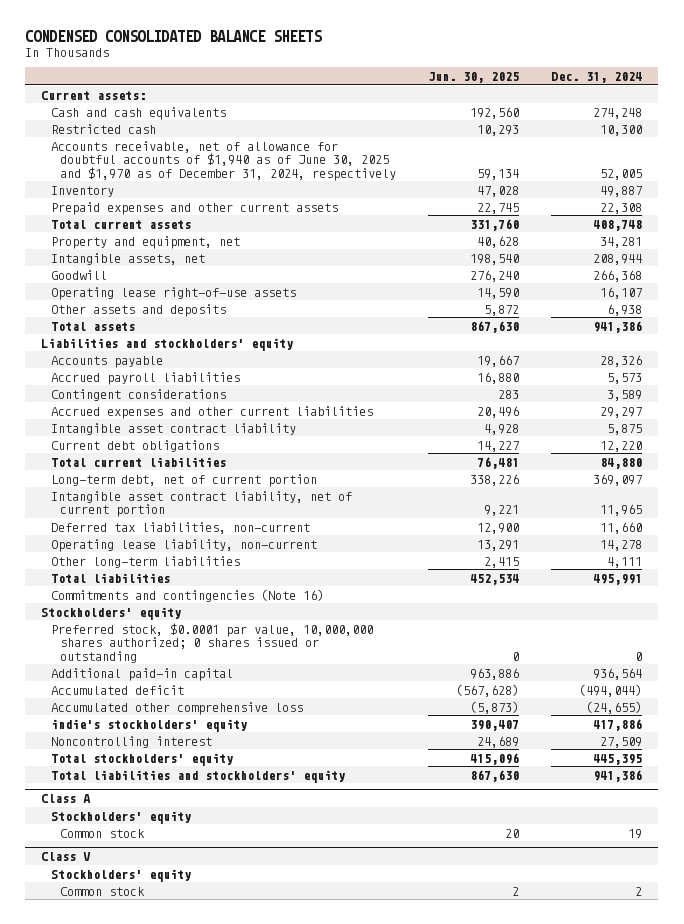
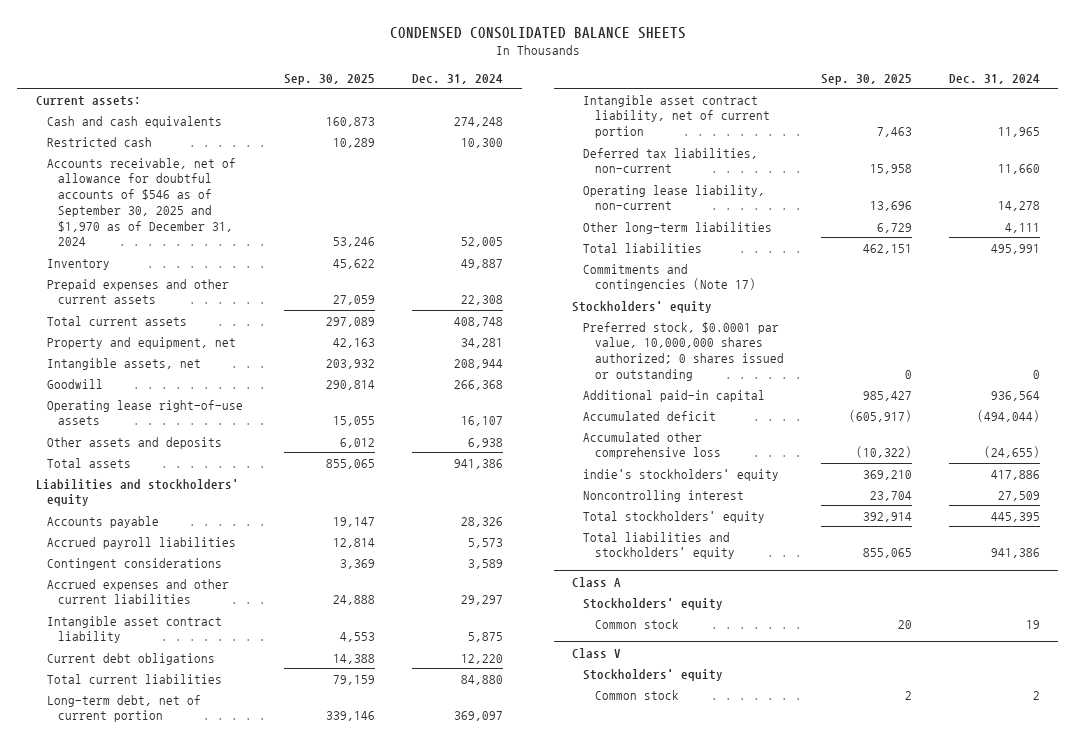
[428,71,520,83] Jun. 30, 2025 -> none
none -> [284,73,376,85] Sep. 30, 2025
[50,140,397,181] Accounts receivable, net of allowance for doubtful accounts of $1,940 as of June 30, 2025 and $1,970 as of December 31, 2024, respectively -> [47,157,237,247] Accounts receivable, net of allowance for doubtful accounts of $546 as of September 30, 2025 and $1,970 as of December 31, 2024
[50,588,324,602] Commitments and contingencies (Note 16) -> [583,263,756,292] Commitments and contingencies (Note 17)

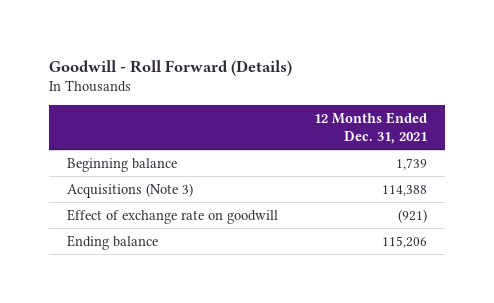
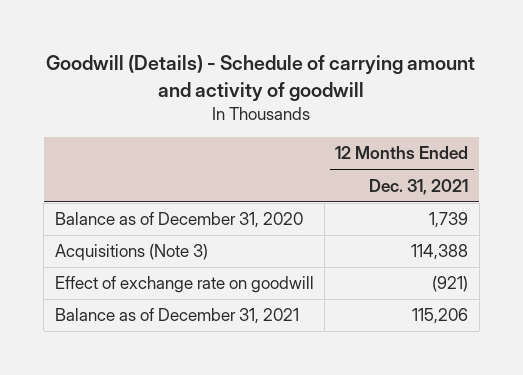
[49,59,293,76] Goodwill - Roll Forward (Details) -> [46,55,476,101] Goodwill (Details) - Schedule of carrying amount and activity of goodwill
[67,157,178,172] Beginning balance -> [54,212,303,229] Balance as of December 31, 2020
[67,234,159,250] Ending balance -> [54,308,299,325] Balance as of December 31, 2021

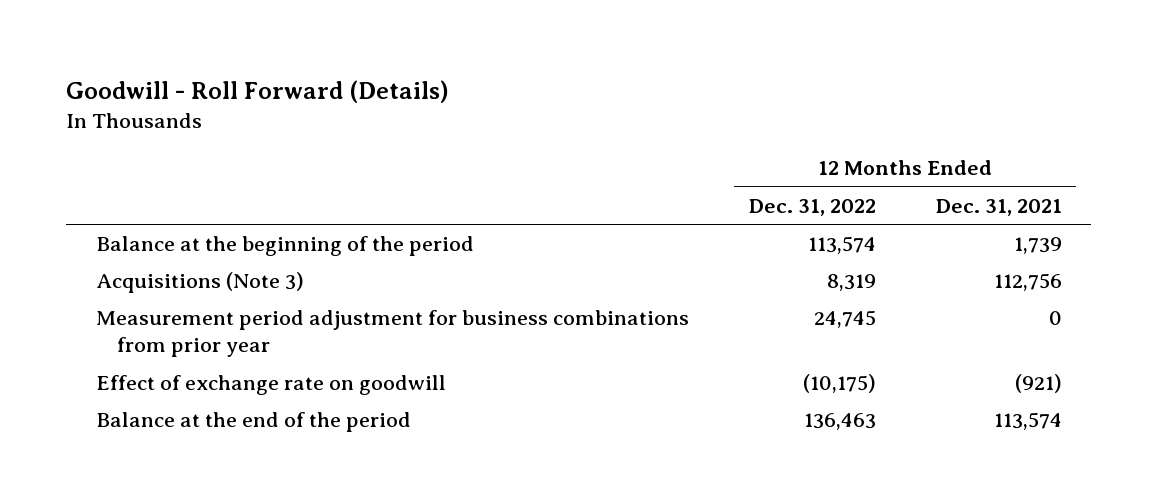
[46,55,476,101] Goodwill (Details) - Schedule of carrying amount and activity of goodwill -> [66,80,450,104] Goodwill - Roll Forward (Details)
none -> [748,198,876,216] Dec. 31, 2022
[54,212,303,229] Balance as of December 31, 2020 -> [96,236,475,257] Balance at the beginning of the period
[411,244,469,261] 114,388 -> [993,273,1062,292] 112,756
none -> [96,310,690,358] Measurement period adjustment for business combinations from prior year
[54,308,299,325] Balance as of December 31, 2021 -> [96,412,412,433] Balance at the end of the period
[412,308,469,325] 115,206 -> [993,412,1062,431] 113,574

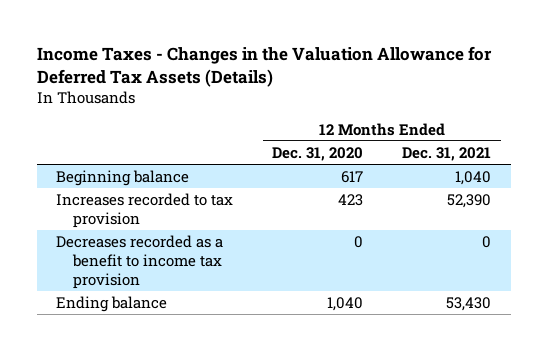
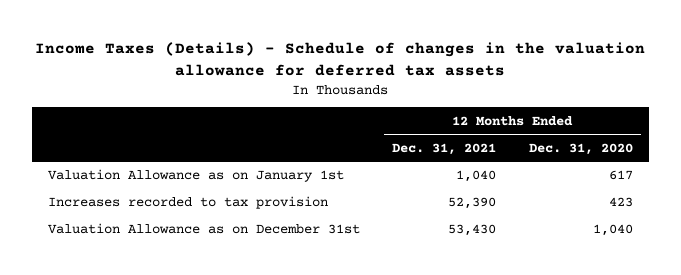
[36,45,492,87] Income Taxes - Changes in the Valuation Allowance for Deferred Tax Assets (Details) -> [35,42,646,76] Income Taxes (Details) - Schedule of changes in the valuation allowance for deferred tax assets
[56,170,190,187] Beginning balance -> [47,169,344,183] Valuation Allowance as on January 1st
[56,235,224,289] Decreases recorded as a benefit to income tax provision -> none
[56,296,168,313] Ending balance -> [47,223,360,235] Valuation Allowance as on December 31st

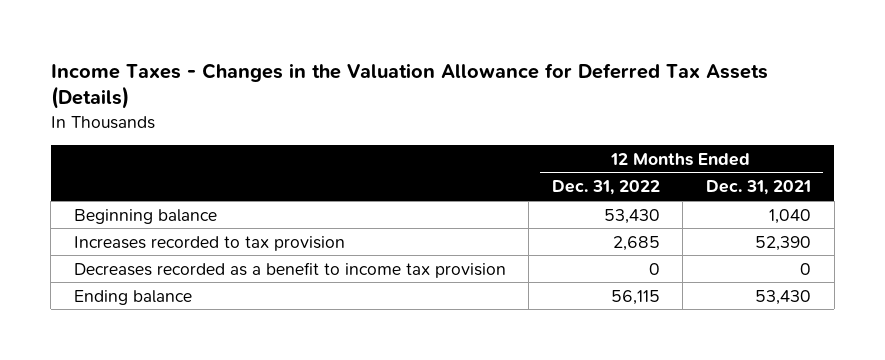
[35,42,646,76] Income Taxes (Details) - Schedule of changes in the valuation allowance for deferred tax assets -> [50,62,768,110] Income Taxes - Changes in the Valuation Allowance for Deferred Tax Assets (Details)
[528,142,633,155] Dec. 31, 2020 -> none
none -> [551,180,660,196] Dec. 31, 2022
[47,169,344,183] Valuation Allowance as on January 1st -> [73,208,217,224] Beginning balance
none -> [73,261,506,278] Decreases recorded as a benefit to income tax provision
[47,223,360,235] Valuation Allowance as on December 31st -> [73,289,192,305] Ending balance

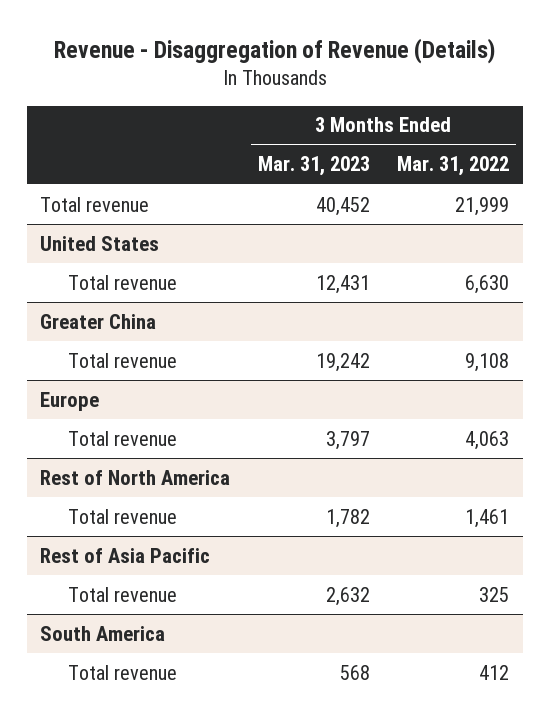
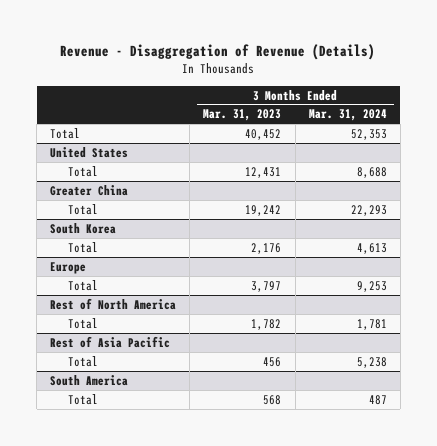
[397,156,510,177] Mar. 31, 2022 -> none
none -> [308,109,387,122] Mar. 31, 2024
[40,196,150,212] Total revenue -> [50,127,81,139] Total
[68,274,178,290] Total revenue -> [67,165,98,177] Total
[68,352,178,368] Total revenue -> [67,203,98,215] Total
none -> [50,222,117,234] South Korea
none -> [67,241,98,253] Total
[68,430,178,446] Total revenue -> [67,279,98,291] Total
[68,508,178,524] Total revenue -> [67,317,98,329] Total
[68,586,178,602] Total revenue -> [67,355,98,367] Total
[325,586,370,606] 2,632 -> [263,356,282,367] 456
[68,664,178,680] Total revenue -> [67,393,98,405] Total

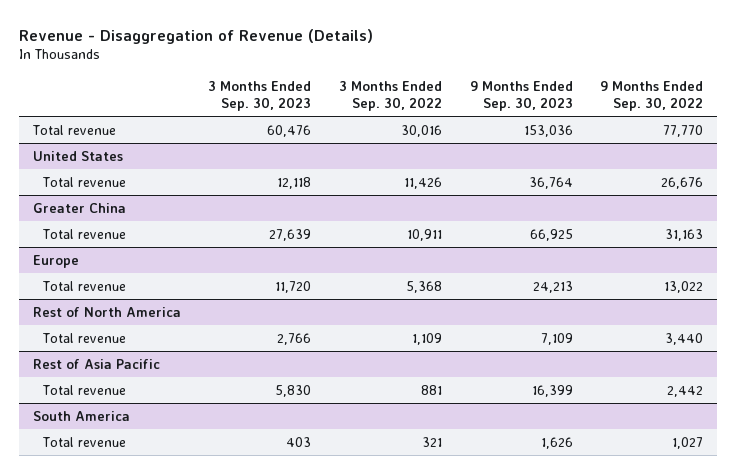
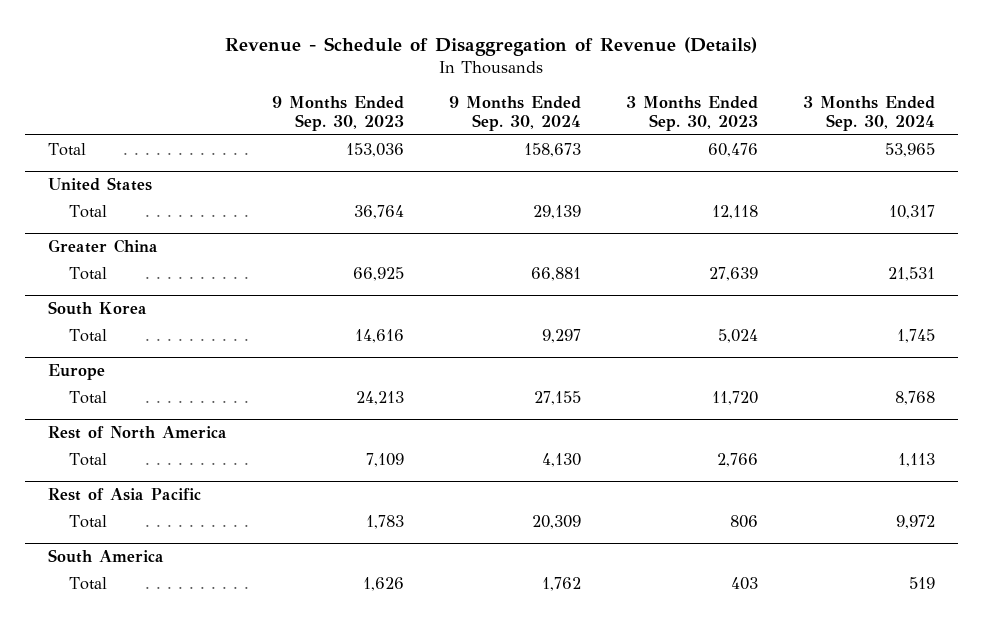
[18,28,373,44] Revenue - Disaggregation of Revenue (Details) -> [225,36,758,56] Revenue - Schedule of Disaggregation of Revenue (Details)
[339,81,443,112] 3 Months Ended Sep. 30, 2022 -> none
[600,81,704,112] 9 Months Ended Sep. 30, 2022 -> none
none -> [448,95,581,132] 9 Months Ended Sep. 30, 2024
none -> [803,95,936,132] 3 Months Ended Sep. 30, 2024
[31,124,116,135] Total revenue -> [47,142,86,156] Total
[42,176,127,187] Total revenue -> [68,204,107,218] Total
[42,228,127,239] Total revenue -> [68,266,107,280] Total
none -> [47,301,147,316] South Korea
none -> [68,328,107,342] Total
[42,280,127,291] Total revenue -> [68,390,107,404] Total
[42,332,127,343] Total revenue -> [68,452,107,466] Total
[42,384,127,395] Total revenue -> [68,514,107,528] Total
[275,384,312,397] 5,830 -> [730,514,759,528] 806
[531,384,573,397] 16,399 -> [365,514,404,529] 1,783
[42,436,127,447] Total revenue -> [68,576,107,590] Total

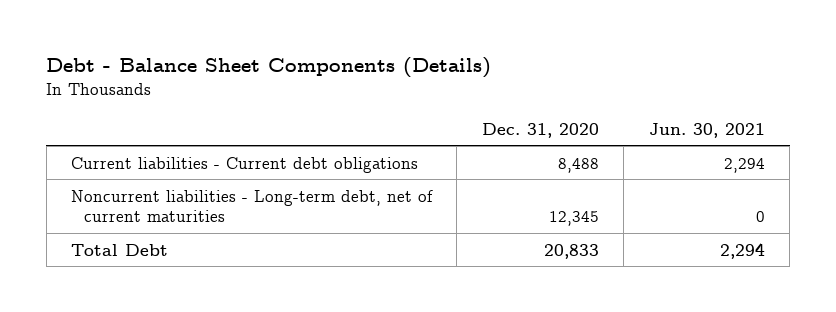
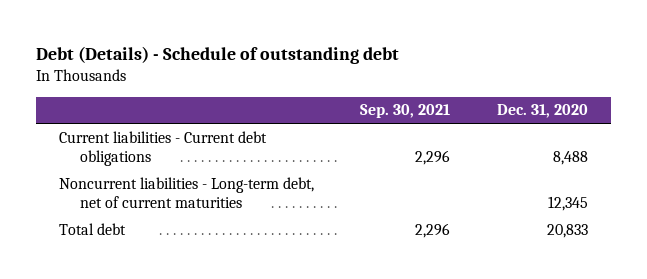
[46,57,492,79] Debt - Balance Sheet Components (Details) -> [36,46,400,65] Debt (Details) - Schedule of outstanding debt
[648,122,765,138] Jun. 30, 2021 -> none
none -> [360,104,451,119] Sep. 30, 2021
[71,243,169,256] Total Debt -> [59,222,127,235] Total debt

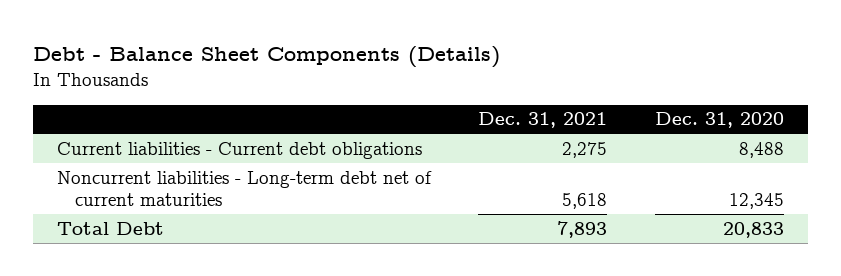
[36,46,400,65] Debt (Details) - Schedule of outstanding debt -> [32,46,500,69] Debt - Balance Sheet Components (Details)
[360,104,451,119] Sep. 30, 2021 -> none
none -> [478,112,608,129] Dec. 31, 2021
[59,176,315,209] Noncurrent liabilities - Long-term debt, net of current maturities -> [56,170,432,207] Noncurrent liabilities - Long-term debt net of current maturities
[59,222,127,235] Total debt -> [56,221,164,235] Total Debt

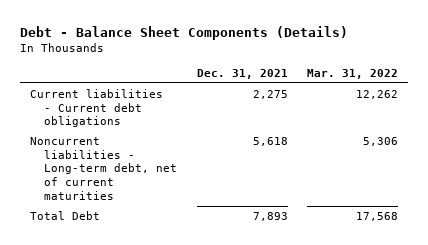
[654,112,784,129] Dec. 31, 2020 -> none
none -> [306,69,398,80] Mar. 31, 2022
[56,170,432,207] Noncurrent liabilities - Long-term debt net of current maturities -> [29,136,178,201] Noncurrent liabilities - Long-term debt, net of current maturities

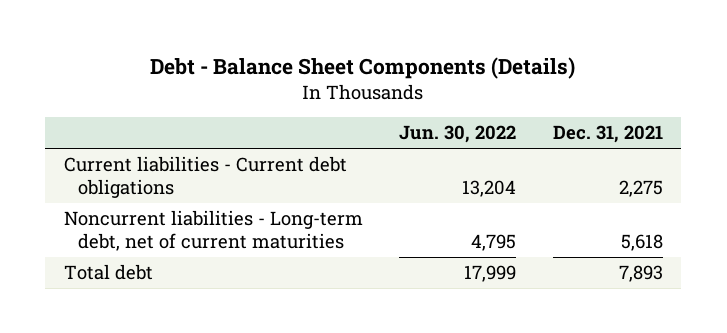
[306,69,398,80] Mar. 31, 2022 -> none
none -> [399,125,517,144] Jun. 30, 2022
[29,210,100,220] Total Debt -> [63,264,153,281] Total debt

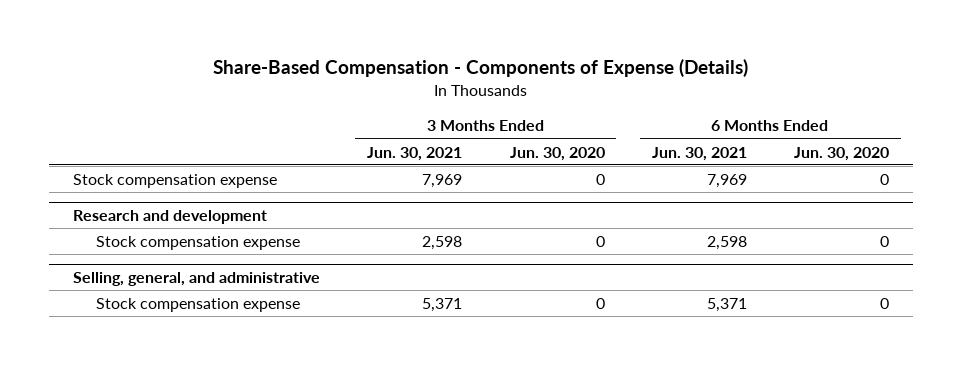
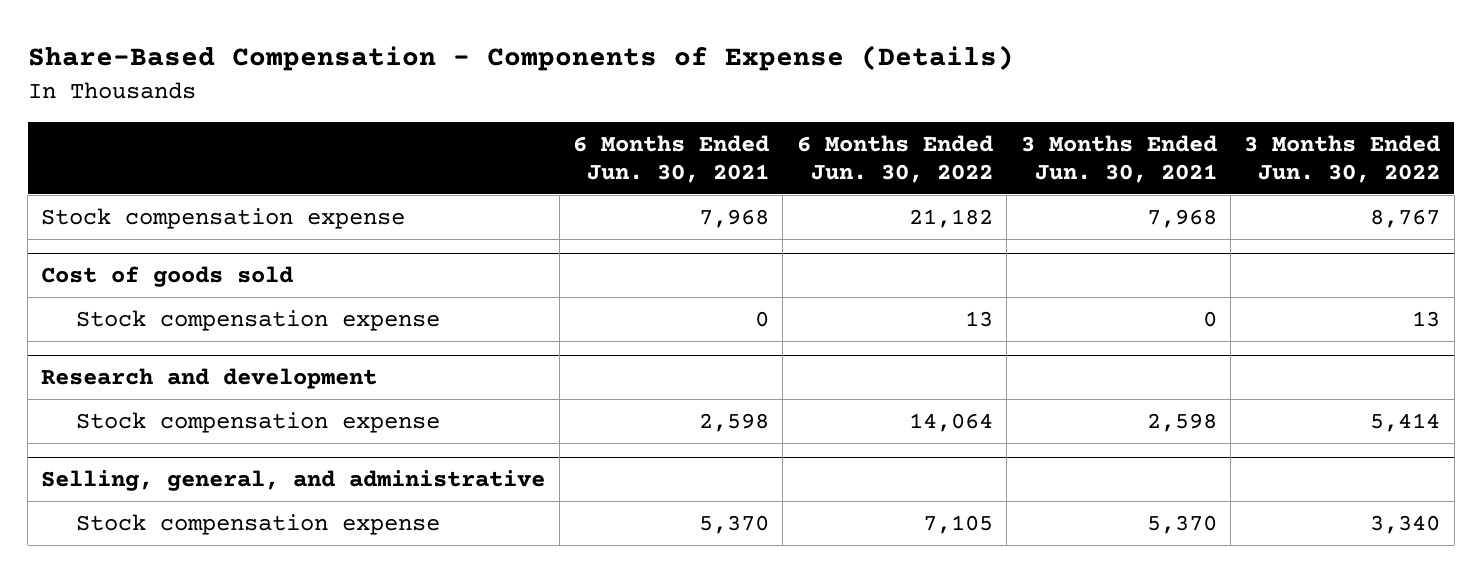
[509,146,605,161] Jun. 30, 2020 -> none
[794,146,890,161] Jun. 30, 2020 -> none
none -> [796,134,993,183] 6 Months Ended Jun. 30, 2022
none -> [1244,134,1441,183] 3 Months Ended Jun. 30, 2022
[422,173,463,188] 7,969 -> [1146,208,1217,228] 7,968
[706,173,747,188] 7,969 -> [699,208,770,228] 7,968
none -> [41,265,294,287] Cost of goods sold
none -> [76,309,441,331] Stock compensation expense
[422,297,463,312] 5,371 -> [1146,514,1217,534] 5,370
[706,297,747,312] 5,371 -> [699,514,770,534] 5,370

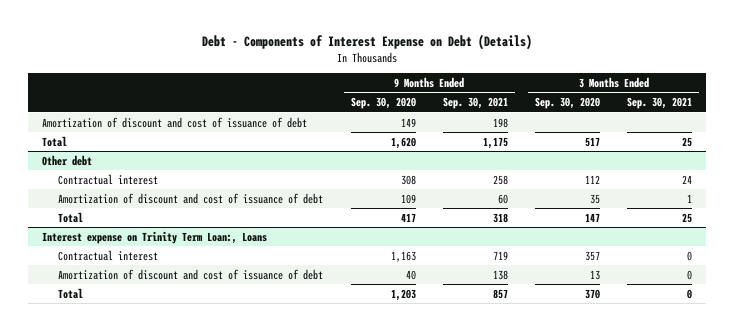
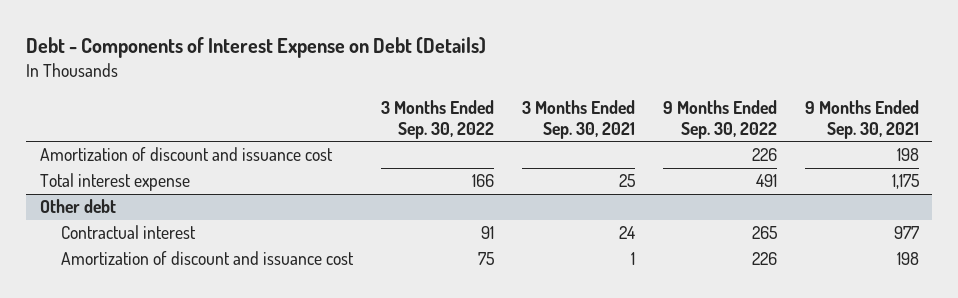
[350,97,416,110] Sep. 30, 2020 -> none
[535,97,601,110] Sep. 30, 2020 -> none
none -> [381,99,495,139] 3 Months Ended Sep. 30, 2022
none -> [662,99,777,139] 9 Months Ended Sep. 30, 2022
[42,116,308,128] Amortization of discount and cost of issuance of debt -> [39,147,333,162] Amortization of discount and issuance cost
[42,135,68,147] Total -> [39,173,190,192] Total interest expense
[58,211,84,223] Total -> none
[42,230,268,244] Interest expense on Trinity Term Loan:, Loans -> none
[58,249,159,261] Contractual interest -> none
[58,268,324,280] Amortization of discount and cost of issuance of debt -> none
[58,287,84,299] Total -> none
[492,174,508,185] 258 -> [893,226,919,240] 977
[58,192,324,204] Amortization of discount and cost of issuance of debt -> [61,251,355,266] Amortization of discount and issuance cost
[497,193,508,204] 60 -> [896,252,919,266] 198

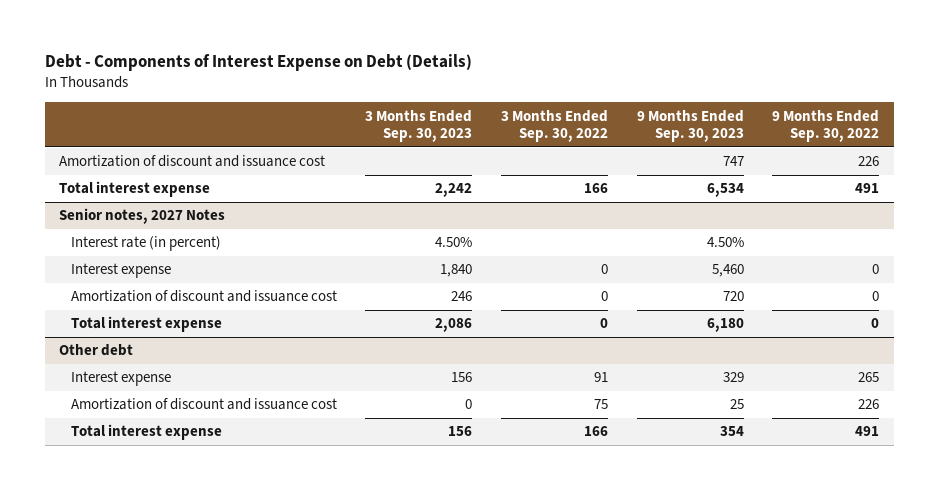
[521,99,635,139] 3 Months Ended Sep. 30, 2021 -> none
[804,99,919,139] 9 Months Ended Sep. 30, 2021 -> none
none -> [365,109,473,143] 3 Months Ended Sep. 30, 2023
none -> [636,109,744,143] 9 Months Ended Sep. 30, 2023
none -> [58,208,225,225] Senior notes, 2027 Notes
none -> [70,236,221,252] Interest rate (in percent)
none -> [70,263,171,279] Interest expense
none -> [70,290,337,303] Amortization of discount and issuance cost
none -> [70,316,222,333] Total interest expense
[61,225,197,240] Contractual interest -> [70,371,171,387] Interest expense
none -> [70,424,222,441] Total interest expense

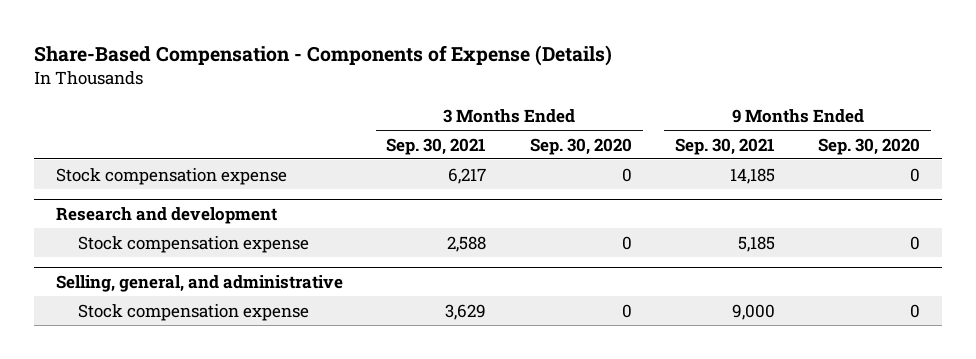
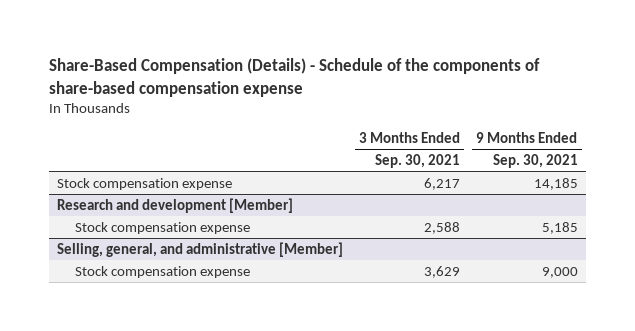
[34,44,613,66] Share-Based Compensation - Components of Expense (Details) -> [48,58,540,97] Share-Based Compensation (Details) - Schedule of the components of share-based compensation expense
[529,137,632,155] Sep. 30, 2020 -> none
[818,137,921,155] Sep. 30, 2020 -> none
[55,206,277,224] Research and development -> [57,197,294,213] Research and development [Member]
[55,274,343,292] Selling, general, and administrative -> [57,241,344,257] Selling, general, and administrative [Member]

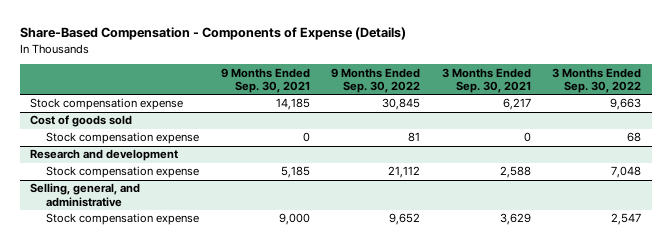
[48,58,540,97] Share-Based Compensation (Details) - Schedule of the components of share-based compensation expense -> [19,27,406,41] Share-Based Compensation - Components of Expense (Details)
none -> [331,67,421,94] 9 Months Ended Sep. 30, 2022
none -> [552,67,642,94] 3 Months Ended Sep. 30, 2022
none -> [30,115,133,128] Cost of goods sold
none -> [46,132,200,145] Stock compensation expense
[57,197,294,213] Research and development [Member] -> [30,149,179,162] Research and development
[57,241,344,257] Selling, general, and administrative [Member] -> [30,183,141,207] Selling, general, and administrative

